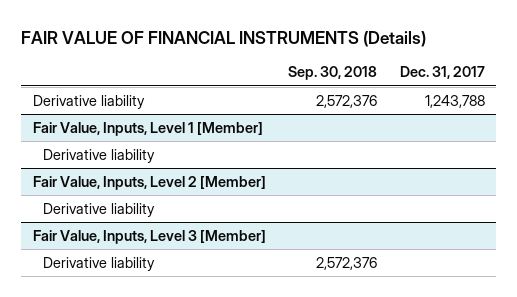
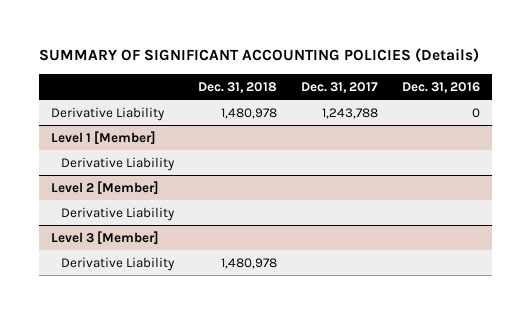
[21,31,427,48] FAIR VALUE OF FINANCIAL INSTRUMENTS (Details) -> [39,48,480,63] SUMMARY OF SIGNIFICANT ACCOUNTING POLICIES (Details)
[288,66,378,81] Sep. 30, 2018 -> none
none -> [197,81,277,93] Dec. 31, 2018
none -> [401,81,480,93] Dec. 31, 2016
[32,94,145,109] Derivative liability -> [51,106,166,121] Derivative Liability
[32,121,263,136] Fair Value, Inputs, Level 1 [Member] -> [51,130,157,144] Level 1 [Member]
[43,148,156,163] Derivative liability -> [60,156,175,171] Derivative Liability
[32,175,266,190] Fair Value, Inputs, Level 2 [Member] -> [51,180,160,194] Level 2 [Member]
[43,202,156,217] Derivative liability -> [60,206,175,221] Derivative Liability
[32,229,266,244] Fair Value, Inputs, Level 3 [Member] -> [51,230,160,244] Level 3 [Member]
[43,256,156,271] Derivative liability -> [60,256,175,271] Derivative Liability

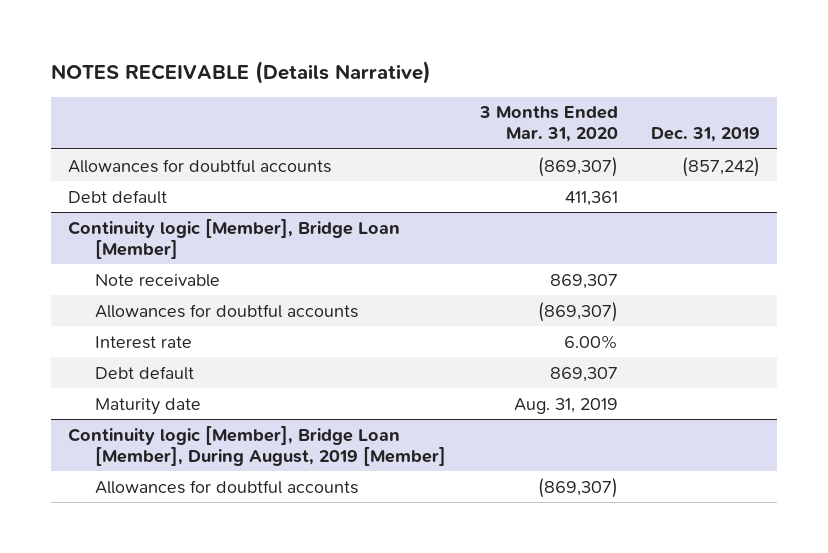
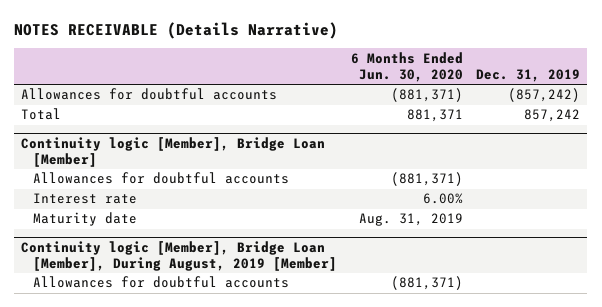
[478,106,618,143] 3 Months Ended Mar. 31, 2020 -> none
none -> [350,51,463,82] 6 Months Ended Jun. 30, 2020
[67,189,167,204] Debt default -> none
none -> [21,108,62,121] Total
[95,273,221,287] Note receivable -> none
[95,365,195,380] Debt default -> none

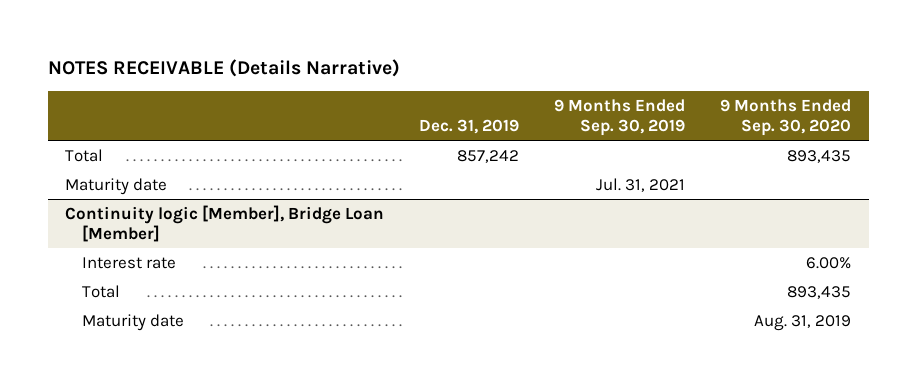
[350,51,463,82] 6 Months Ended Jun. 30, 2020 -> none
none -> [554,99,686,137] 9 Months Ended Sep. 30, 2019
none -> [720,99,852,137] 9 Months Ended Sep. 30, 2020
[21,88,278,101] Allowances for doubtful accounts -> none
none -> [65,178,168,196] Maturity date
[33,172,290,185] Allowances for doubtful accounts -> none
none -> [82,285,121,299] Total
[21,240,338,271] Continuity logic [Member], Bridge Loan [Member], During August, 2019 [Member] -> none
[33,276,290,289] Allowances for doubtful accounts -> none

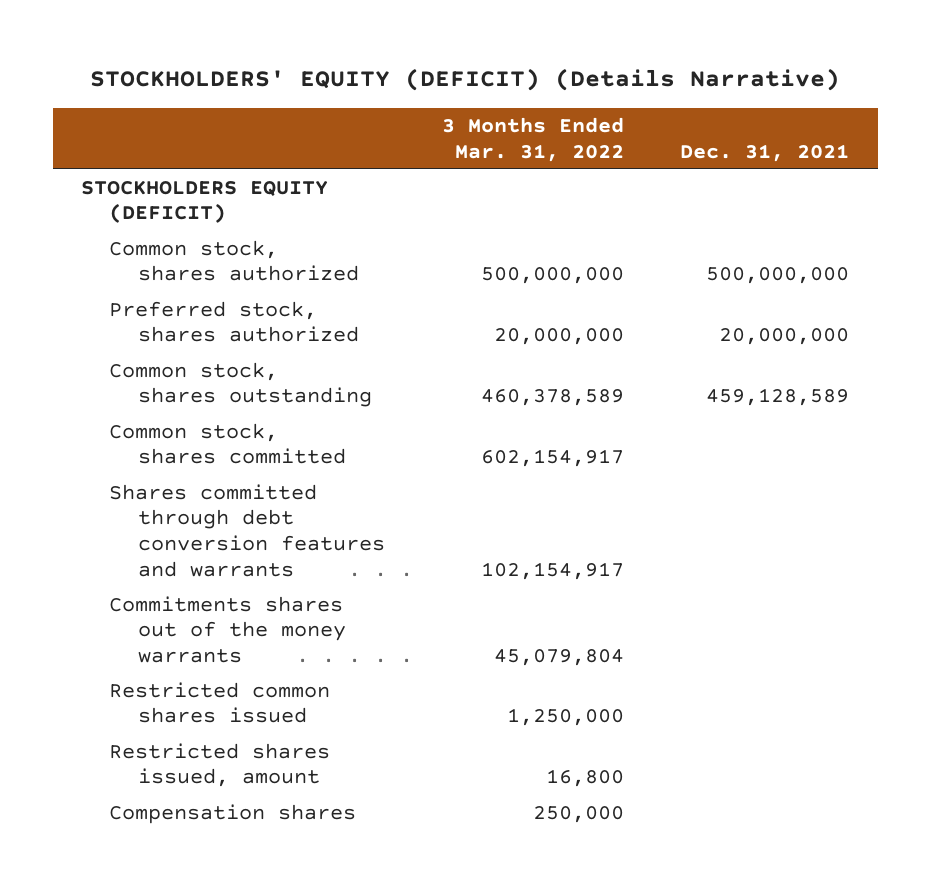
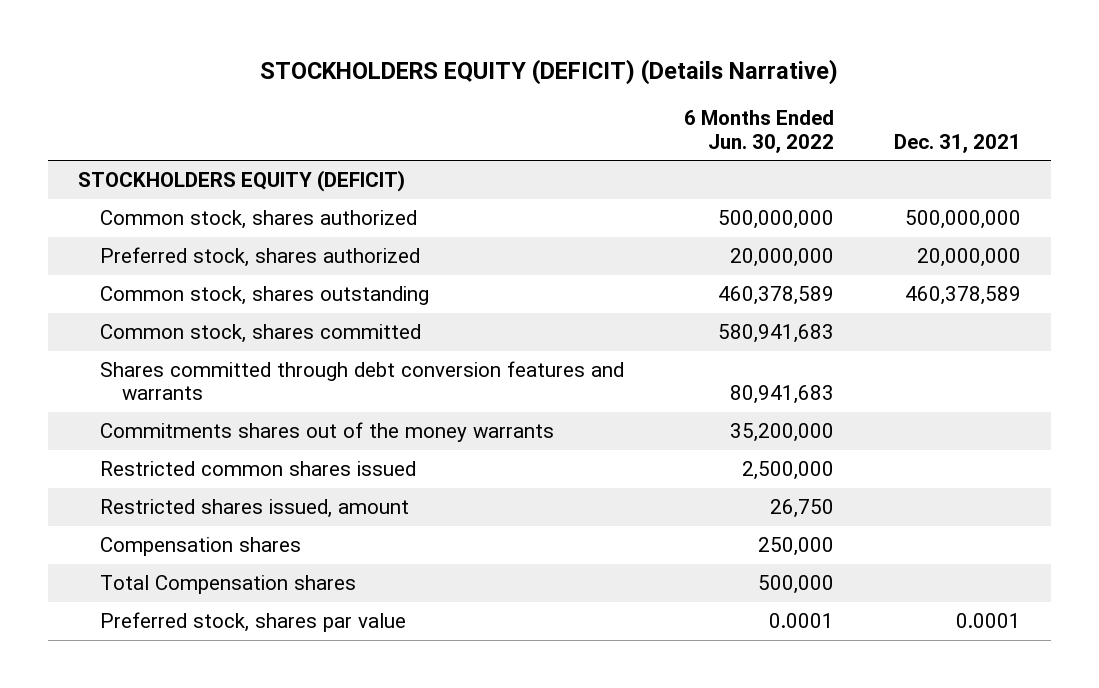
[90,68,841,92] STOCKHOLDERS' EQUITY (DEFICIT) (Details Narrative) -> [260,59,839,86] STOCKHOLDERS EQUITY (DEFICIT) (Details Narrative)
[441,117,624,162] 3 Months Ended Mar. 31, 2022 -> none
none -> [683,110,834,153] 6 Months Ended Jun. 30, 2022
[706,388,850,407] 459,128,589 -> [905,285,1022,305] 460,378,589
none -> [99,574,356,594] Total Compensation shares
none -> [99,611,406,632] Preferred stock, shares par value

